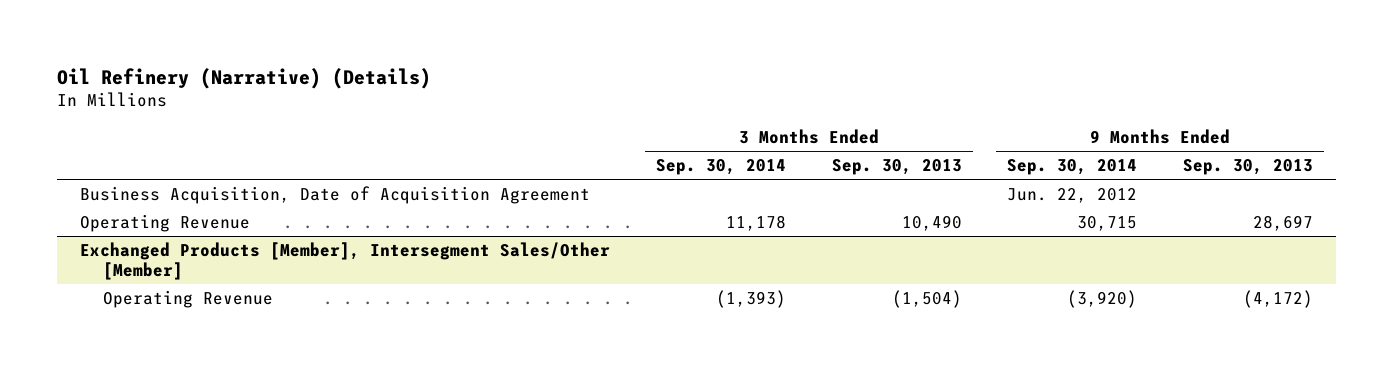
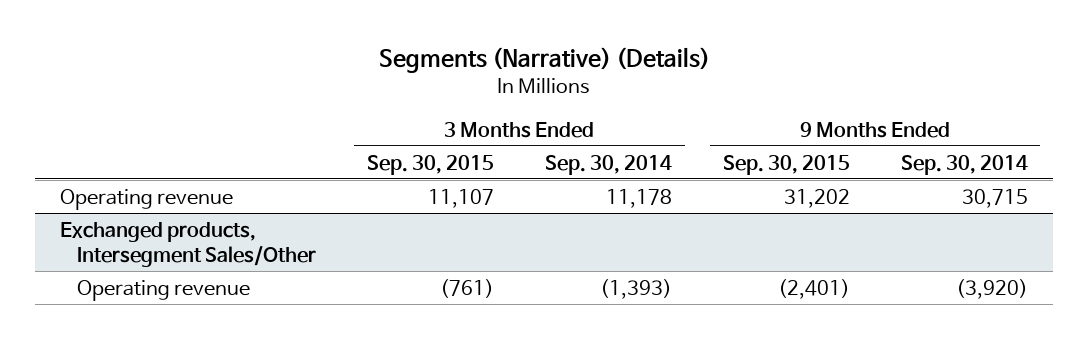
[57,67,432,89] Oil Refinery (Narrative) (Details) -> [378,46,710,73] Segments (Narrative) (Details)
[831,159,962,176] Sep. 30, 2013 -> none
[1183,159,1314,176] Sep. 30, 2013 -> none
none -> [366,154,494,175] Sep. 30, 2015
none -> [722,154,850,175] Sep. 30, 2015
[80,185,591,204] Business Acquisition, Date of Acquisition Agreement -> none
[80,213,251,232] Operating Revenue -> [60,188,234,210] Operating revenue
[80,241,611,280] Exchanged Products [Member], Intersegment Sales/Other [Member] -> [60,221,316,268] Exchanged products, Intersegment Sales/Other
[102,289,273,308] Operating Revenue -> [76,279,250,301] Operating revenue

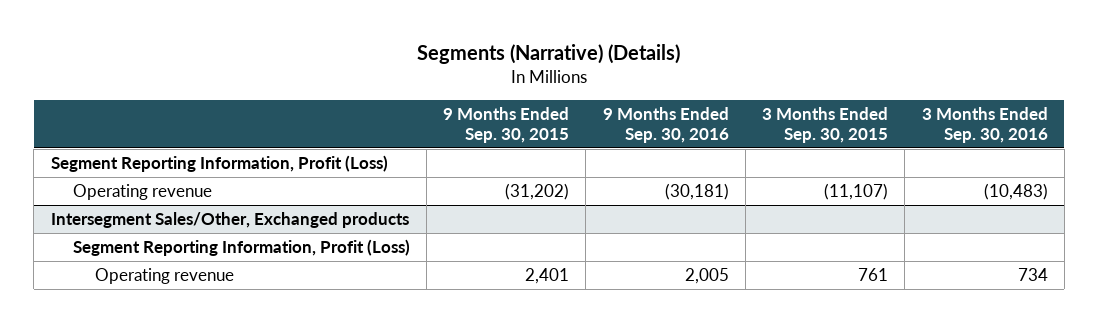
[544,154,672,175] Sep. 30, 2014 -> none
[900,154,1028,175] Sep. 30, 2014 -> none
none -> [602,106,729,143] 9 Months Ended Sep. 30, 2016
none -> [921,106,1048,143] 3 Months Ended Sep. 30, 2016
none -> [50,155,388,173] Segment Reporting Information, Profit (Loss)
[427,188,494,208] 11,107 -> [824,183,889,201] (11,107)
[783,188,850,208] 31,202 -> [505,183,570,201] (31,202)
[60,221,316,268] Exchanged products, Intersegment Sales/Other -> [50,212,409,229] Intersegment Sales/Other, Exchanged products
none -> [72,239,410,257] Segment Reporting Information, Profit (Loss)
[439,278,494,298] (761) -> [858,268,889,282] 761
[777,278,850,299] (2,401) -> [525,268,570,285] 2,401

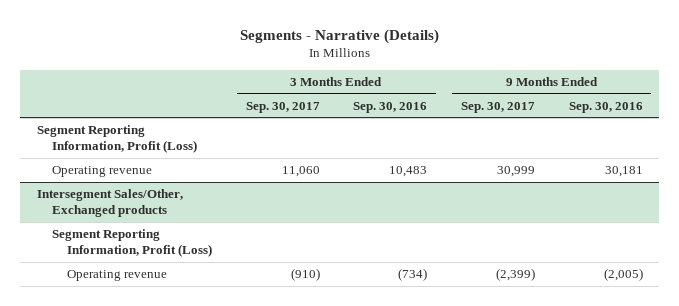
[417,44,681,65] Segments (Narrative) (Details) -> [239,28,439,44] Segments - Narrative (Details)
[443,106,570,143] 9 Months Ended Sep. 30, 2015 -> none
[762,106,889,143] 3 Months Ended Sep. 30, 2015 -> none
none -> [245,101,320,113] Sep. 30, 2017
none -> [460,101,535,113] Sep. 30, 2017
[664,183,729,201] (30,181) -> [604,166,643,178] 30,181
[983,183,1048,201] (10,483) -> [389,166,428,178] 10,483
[684,268,729,285] 2,005 -> [603,268,643,282] (2,005)
[1017,268,1048,282] 734 -> [398,268,428,282] (734)

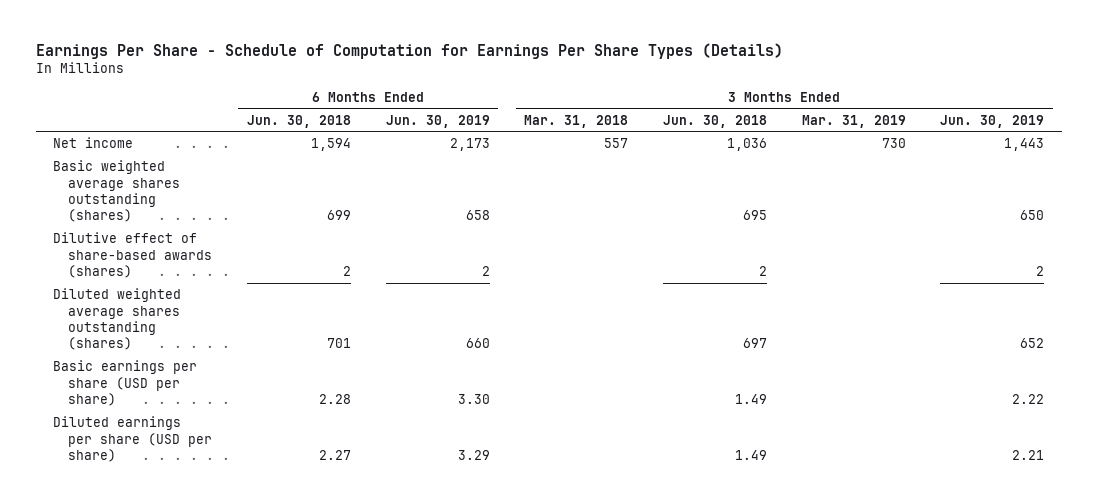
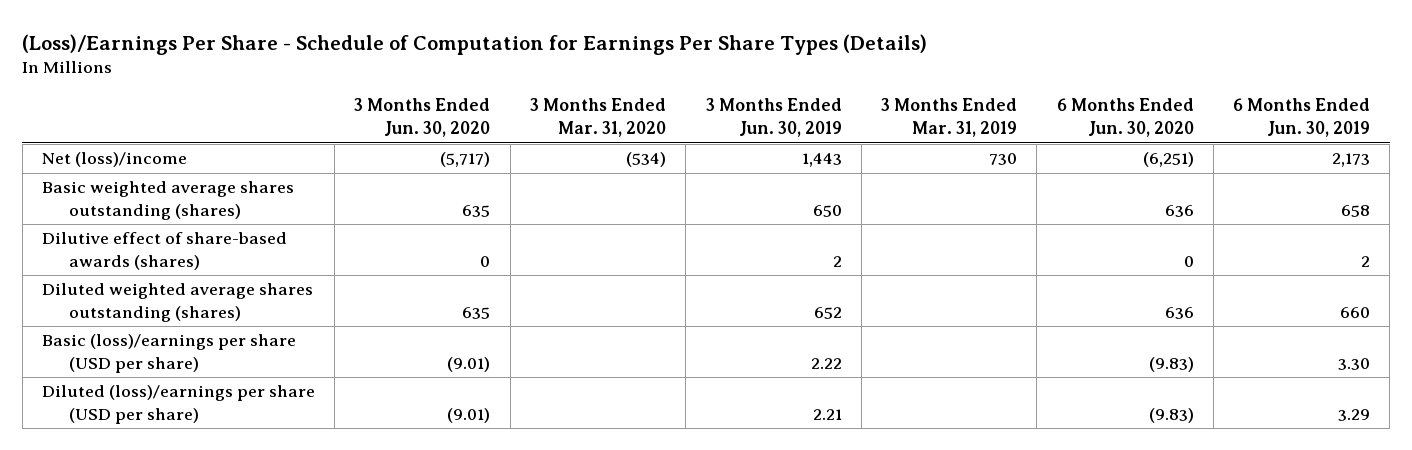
[35,42,783,59] Earnings Per Share - Schedule of Computation for Earnings Per Share Types (Details) -> [22,33,928,55] (Loss)/Earnings Per Share - Schedule of Computation for Earnings Per Share Types (Details)
[246,114,351,128] Jun. 30, 2018 -> none
[524,114,629,128] Mar. 31, 2018 -> none
[663,114,768,128] Jun. 30, 2018 -> none
none -> [354,98,491,138] 3 Months Ended Jun. 30, 2020
none -> [530,98,667,138] 3 Months Ended Mar. 31, 2020
none -> [1056,98,1194,138] 6 Months Ended Jun. 30, 2020
[52,137,133,149] Net income -> [41,152,187,168] Net (loss)/income
[52,360,197,406] Basic earnings per share (USD per share) -> [41,334,296,374] Basic (loss)/earnings per share (USD per share)
[52,416,213,462] Diluted earnings per share (USD per share) -> [41,385,315,425] Diluted (loss)/earnings per share (USD per share)

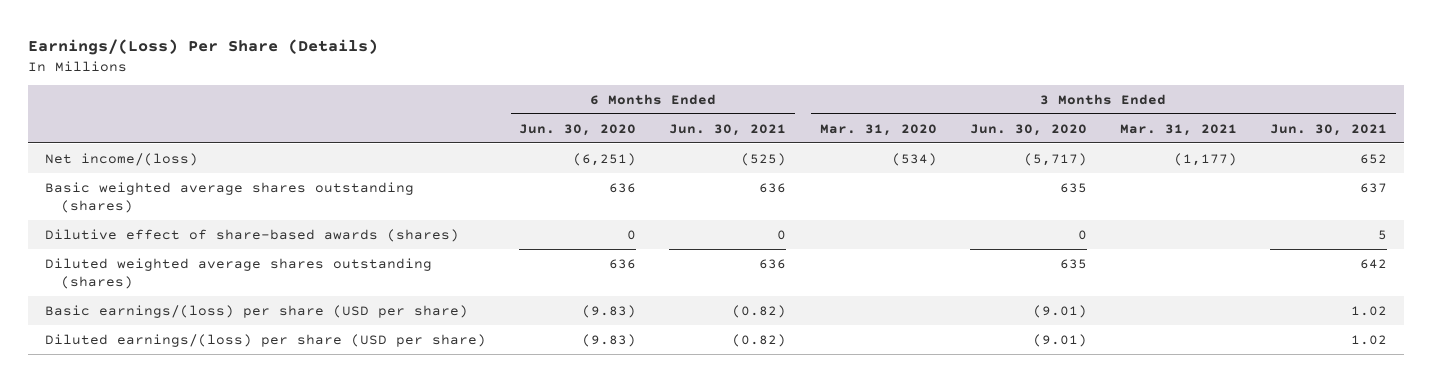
[22,33,928,55] (Loss)/Earnings Per Share - Schedule of Computation for Earnings Per Share Types (Details) -> [27,38,378,55] Earnings/(Loss) Per Share (Details)
[705,98,842,138] 3 Months Ended Jun. 30, 2019 -> none
[881,98,1018,138] 3 Months Ended Mar. 31, 2019 -> none
[1233,98,1371,138] 6 Months Ended Jun. 30, 2019 -> none
none -> [669,123,787,136] Jun. 30, 2021
none -> [1120,123,1238,136] Mar. 31, 2021
none -> [1270,123,1388,136] Jun. 30, 2021
[41,152,187,168] Net (loss)/income -> [44,152,198,166] Net income/(loss)
[41,334,296,374] Basic (loss)/earnings per share (USD per share) -> [44,304,468,318] Basic earnings/(loss) per share (USD per share)
[41,385,315,425] Diluted (loss)/earnings per share (USD per share) -> [44,333,486,347] Diluted earnings/(loss) per share (USD per share)

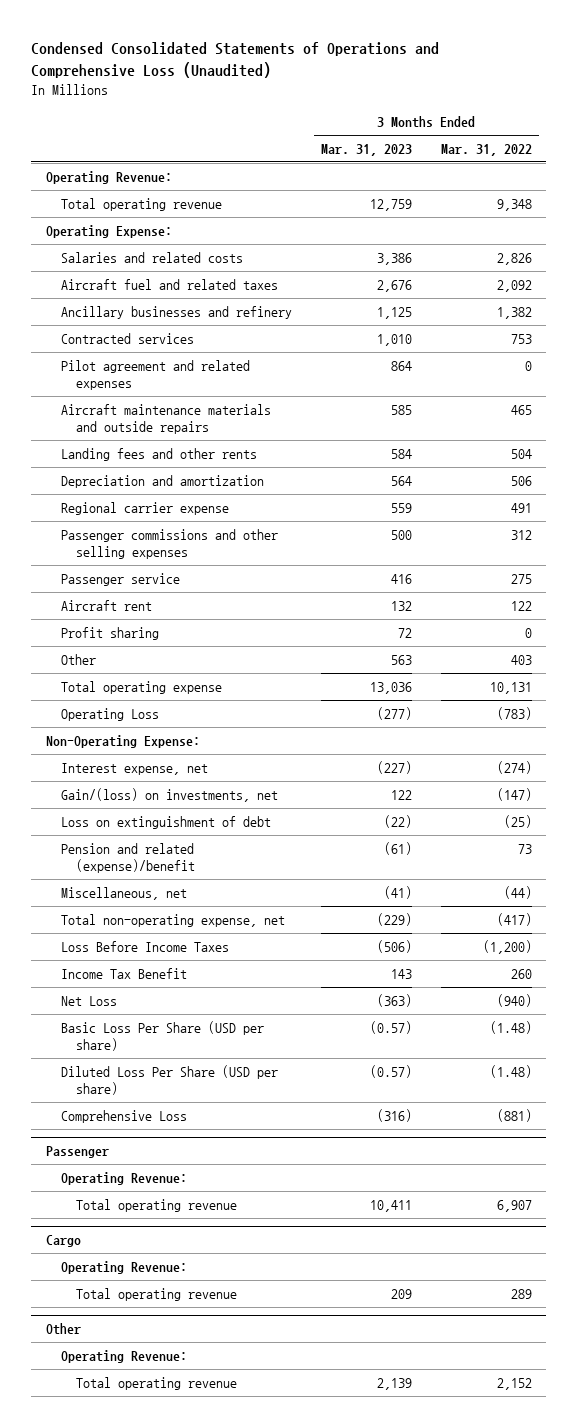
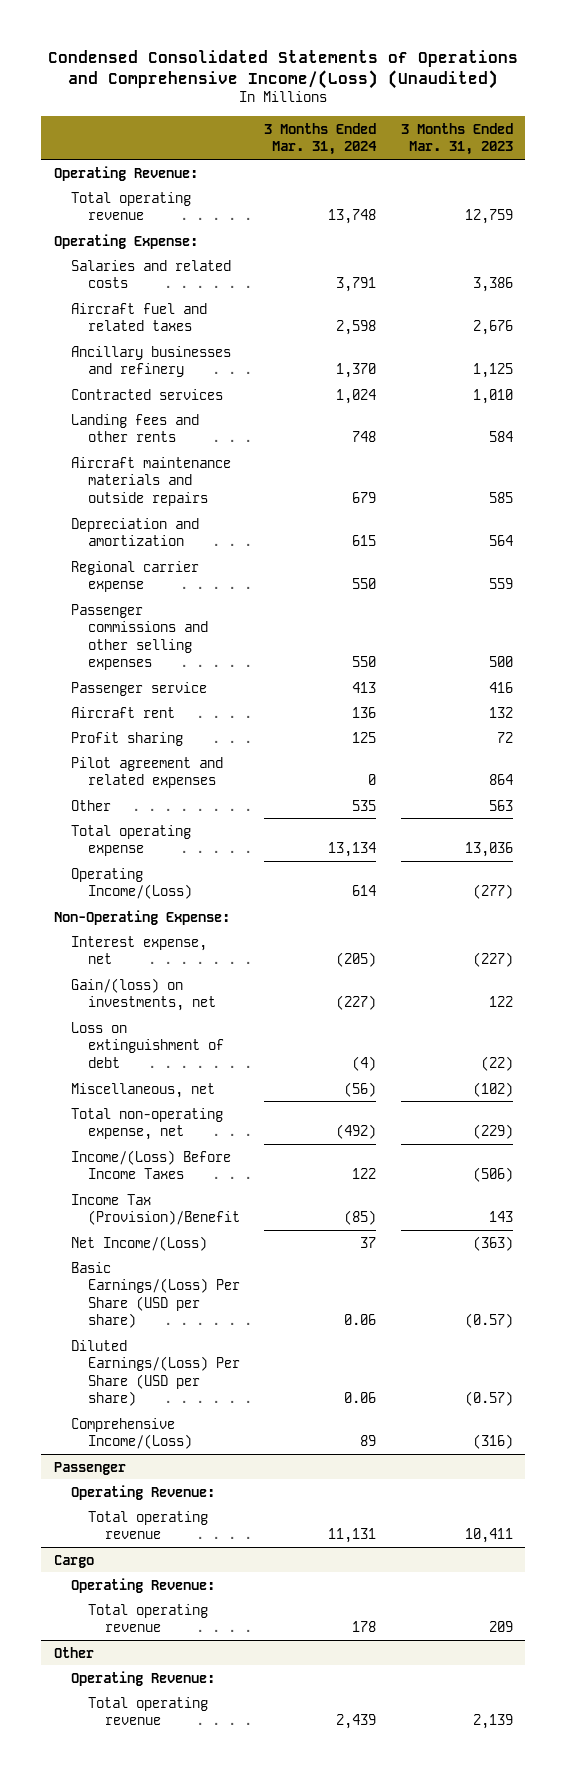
[31,42,440,79] Condensed Consolidated Statements of Operations and Comprehensive Loss (Unaudited) -> [48,49,519,89] Condensed Consolidated Statements of Operations and Comprehensive Income/(Loss) (Unaudited)
[440,143,532,156] Mar. 31, 2022 -> none
none -> [264,122,378,156] 3 Months Ended Mar. 31, 2024
[60,403,271,434] Aircraft maintenance materials and outside repairs -> [70,456,231,506] Aircraft maintenance materials and outside repairs
[60,359,250,390] Pilot agreement and related expenses -> [70,756,223,789] Pilot agreement and related expenses
[60,707,159,721] Operating Loss -> [70,867,193,900] Operating Income/(Loss)
[60,842,195,873] Pension and related (expense)/benefit -> none
[383,885,412,899] (41) -> [472,1081,513,1097] (102)
[60,940,229,952] Loss Before Income Taxes -> [70,1149,231,1180] Income/(Loss) Before Income Taxes
[60,967,187,979] Income Tax Benefit -> [70,1193,241,1226] Income Tax (Provision)/Benefit
[60,995,117,1006] Net Loss -> [70,1235,207,1251] Net Income/(Loss)
[60,1020,264,1051] Basic Loss Per Share (USD per share) -> [70,1261,241,1329] Basic Earnings/(Loss) Per Share (USD per share)
[60,1064,278,1095] Diluted Loss Per Share (USD per share) -> [70,1339,241,1407] Diluted Earnings/(Loss) Per Share (USD per share)
[60,1109,187,1123] Comprehensive Loss -> [70,1417,193,1450] Comprehensive Income/(Loss)

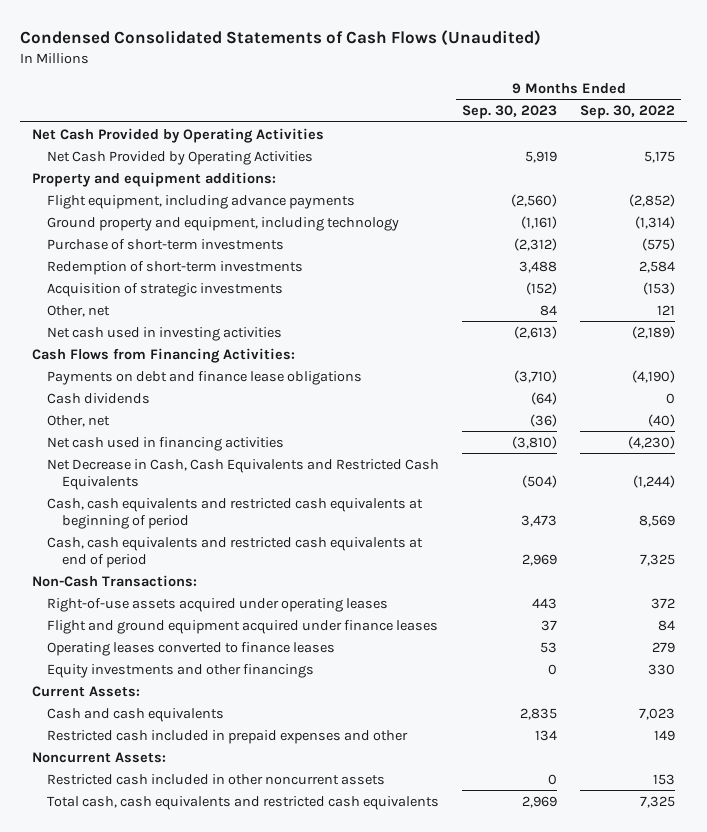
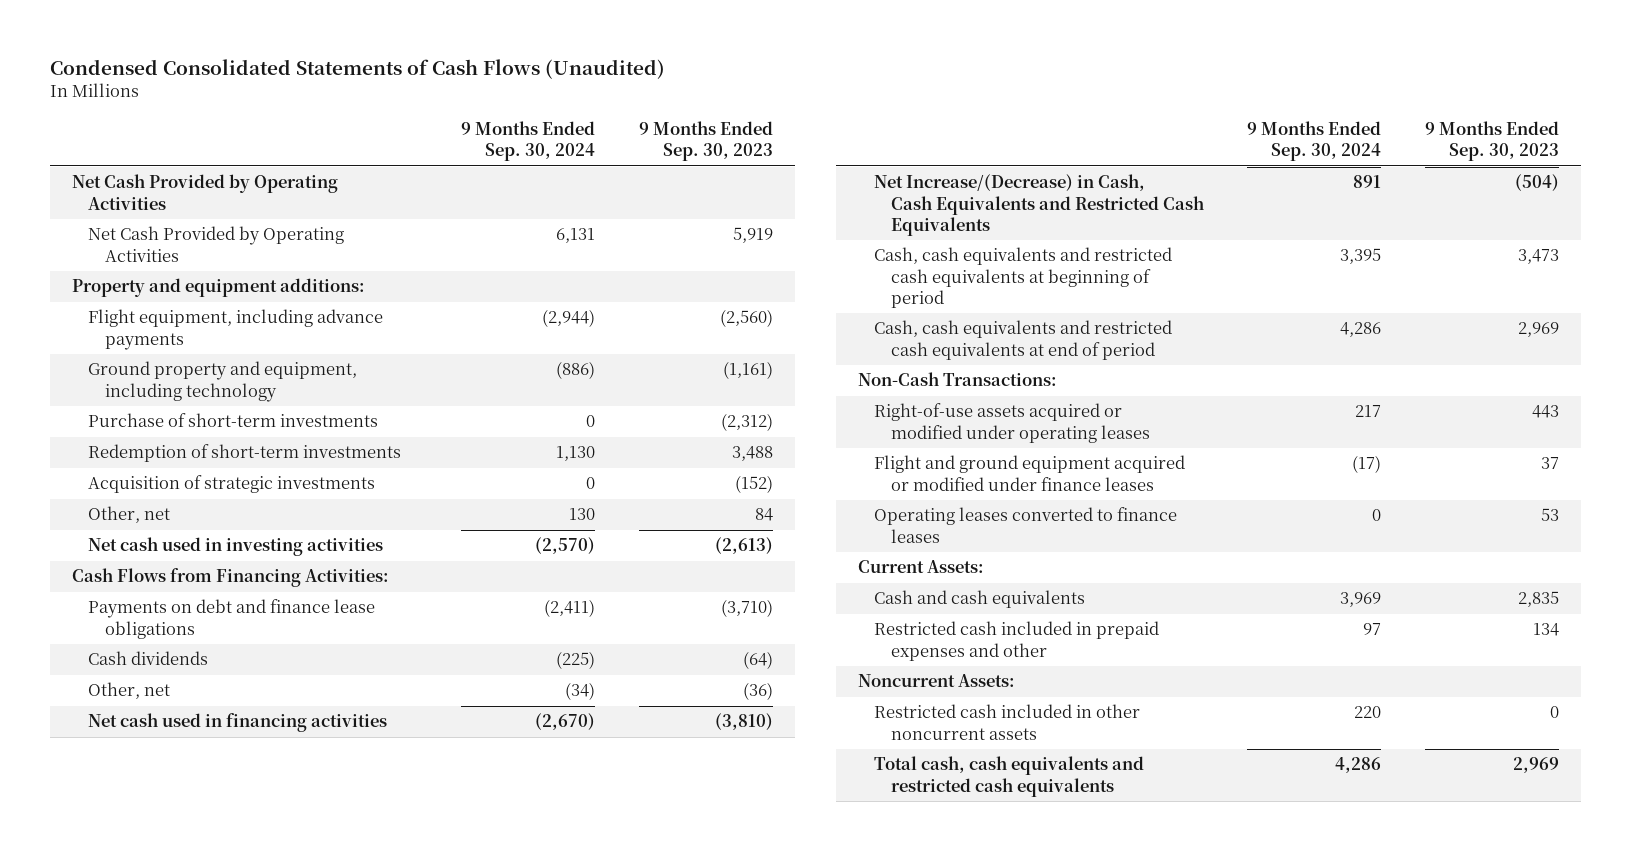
[580,105,676,120] Sep. 30, 2022 -> none
none -> [461,121,596,162] 9 Months Ended Sep. 30, 2024
[46,458,439,490] Net Decrease in Cash, Cash Equivalents and Restricted Cash Equivalents -> [874,174,1204,236] Net Increase/(Decrease) in Cash, Cash Equivalents and Restricted Cash Equivalents
[46,597,388,612] Right-of-use assets acquired under operating leases -> [874,403,1150,443] Right-of-use assets acquired or modified under operating leases
[46,619,438,634] Flight and ground equipment acquired under finance leases -> [874,455,1186,491] Flight and ground equipment acquired or modified under finance leases
[46,663,314,678] Equity investments and other financings -> none

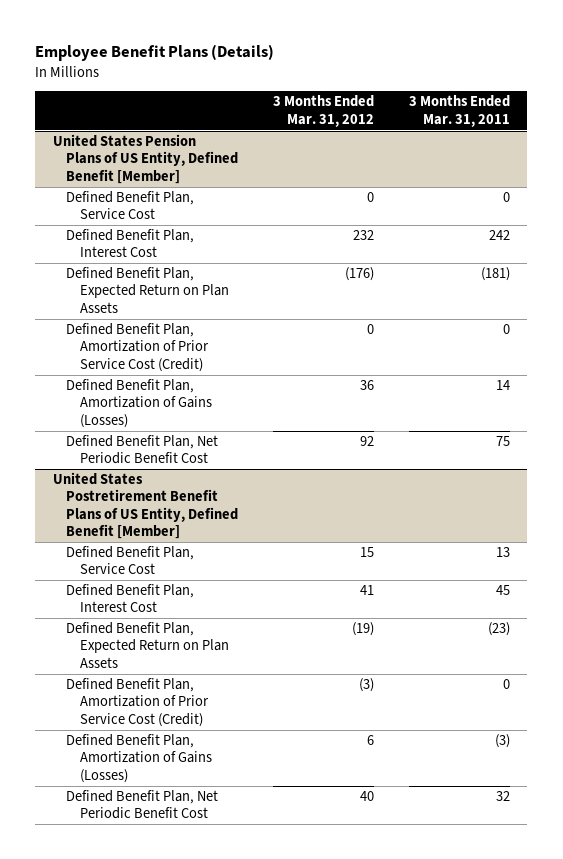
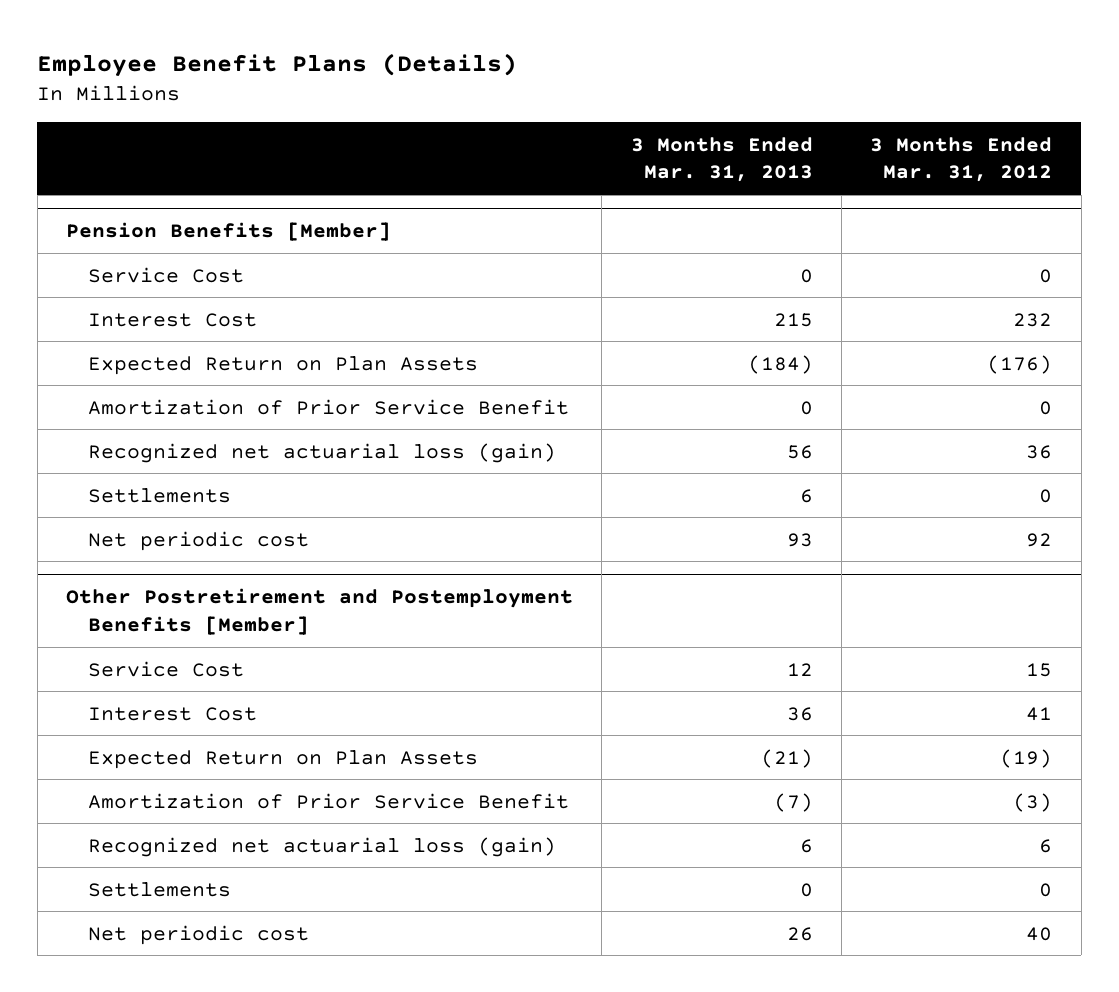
[409,95,511,127] 3 Months Ended Mar. 31, 2011 -> none
none -> [630,136,813,183] 3 Months Ended Mar. 31, 2013
[52,134,239,184] United States Pension Plans of US Entity, Defined Benefit [Member] -> none
[66,379,212,428] Defined Benefit Plan, Amortization of Gains (Losses) -> none
[52,472,239,539] United States Postretirement Benefit Plans of US Entity, Defined Benefit [Member] -> none
[66,734,212,783] Defined Benefit Plan, Amortization of Gains (Losses) -> none
none -> [66,222,392,242] Pension Benefits [Member]
[66,191,195,220] Defined Benefit Plan, Service Cost -> [88,266,245,283] Service Cost
[66,229,195,258] Defined Benefit Plan, Interest Cost -> [88,312,258,327] Interest Cost
[66,267,229,313] Defined Benefit Plan, Expected Return on Plan Assets -> [88,355,479,375] Expected Return on Plan Assets
[66,323,209,372] Defined Benefit Plan, Amortization of Prior Service Cost (Credit) -> [88,398,570,415] Amortization of Prior Service Benefit
none -> [88,442,557,463] Recognized net actuarial loss (gain)
none -> [88,487,232,503] Settlements
[66,435,219,465] Defined Benefit Plan, Net Periodic Benefit Cost -> [88,530,310,551] Net periodic cost
none -> [66,588,574,635] Other Postretirement and Postemployment Benefits [Member]
[66,546,195,575] Defined Benefit Plan, Service Cost -> [88,660,245,677] Service Cost
[66,584,195,613] Defined Benefit Plan, Interest Cost -> [88,706,258,721] Interest Cost
[66,622,229,668] Defined Benefit Plan, Expected Return on Plan Assets -> [88,749,479,769] Expected Return on Plan Assets
[66,678,209,727] Defined Benefit Plan, Amortization of Prior Service Cost (Credit) -> [88,792,570,809] Amortization of Prior Service Benefit
none -> [88,836,557,857] Recognized net actuarial loss (gain)
none -> [88,881,232,897] Settlements
[66,790,219,820] Defined Benefit Plan, Net Periodic Benefit Cost -> [88,924,310,945] Net periodic cost

